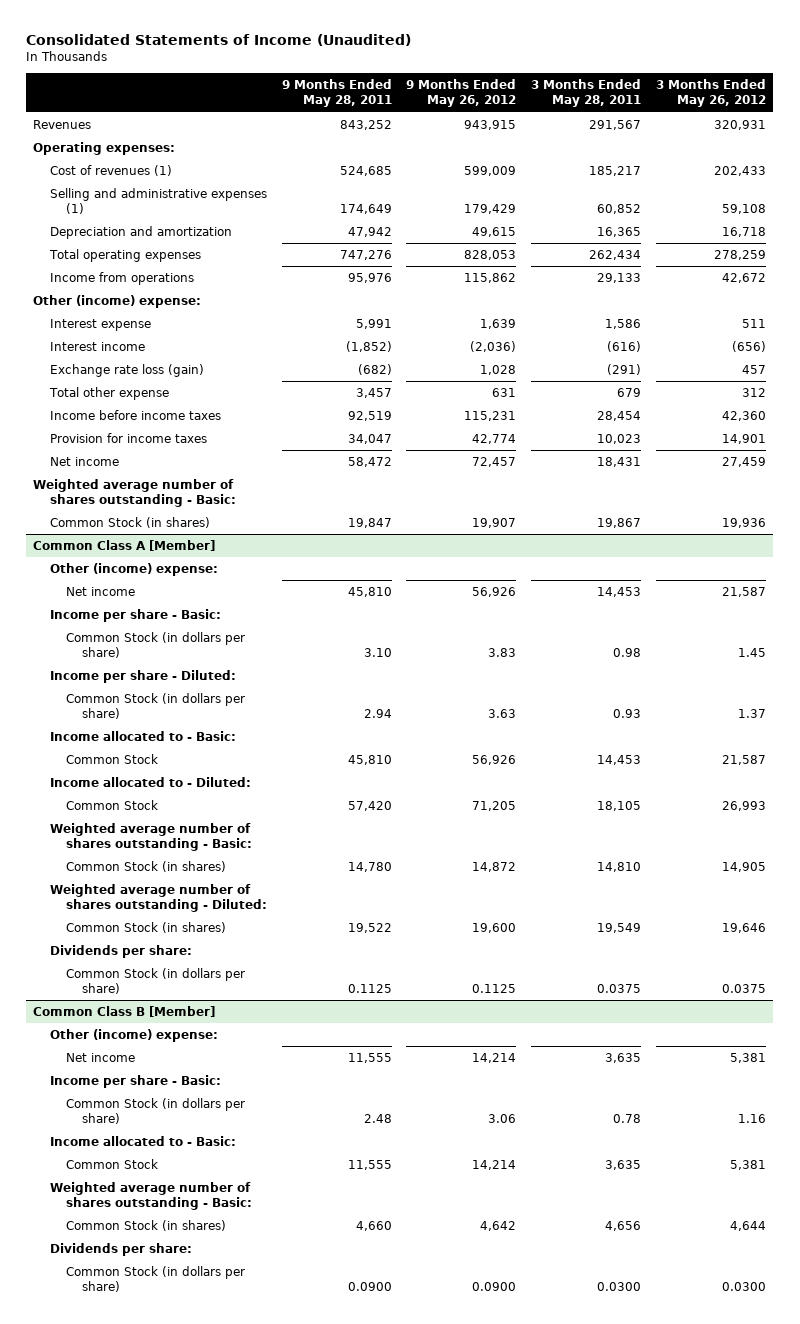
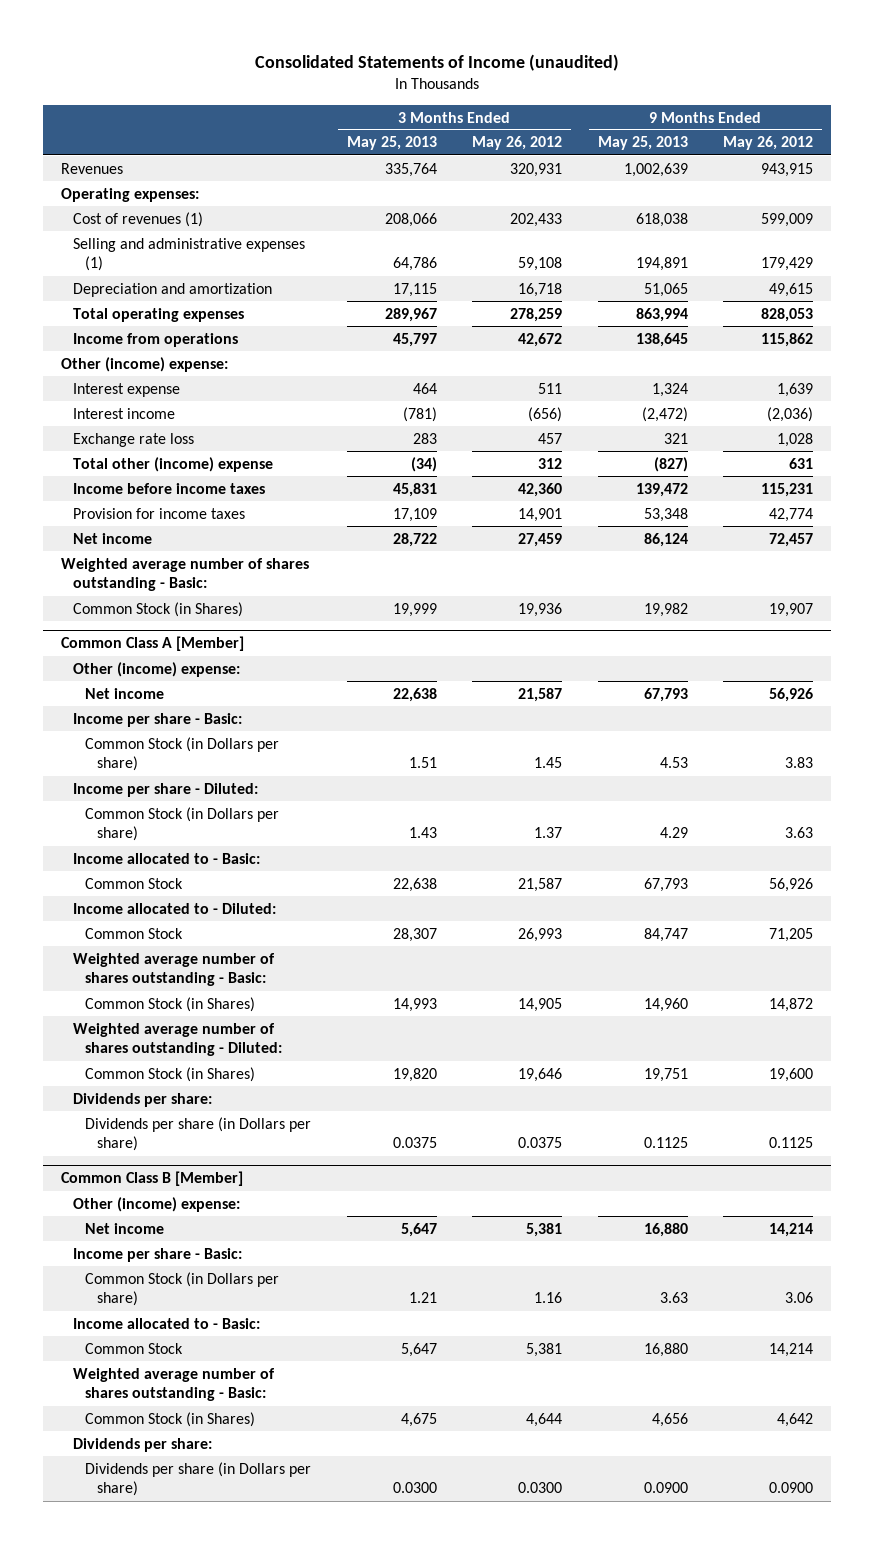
[26,33,412,46] Consolidated Statements of Income (Unaudited) -> [255,54,620,72] Consolidated Statements of Income (unaudited)
[281,79,392,108] 9 Months Ended May 28, 2011 -> none
[531,79,642,108] 3 Months Ended May 28, 2011 -> none
none -> [346,136,437,151] May 25, 2013
none -> [597,136,688,151] May 25, 2013
[49,364,204,378] Exchange rate loss (gain) -> [73,432,195,447] Exchange rate loss
[48,387,169,401] Total other expense -> [73,456,274,472] Total other (income) expense
[49,517,210,529] Common Stock (in shares) -> [73,601,244,617] Common Stock (in Shares)
[65,632,245,659] Common Stock (in dollars per share) -> [85,736,280,772] Common Stock (in Dollars per share)
[65,693,245,720] Common Stock (in dollars per share) -> [85,806,280,842] Common Stock (in Dollars per share)
[65,861,226,873] Common Stock (in shares) -> [85,996,256,1012] Common Stock (in Shares)
[65,922,226,934] Common Stock (in shares) -> [85,1066,256,1082] Common Stock (in Shares)
[65,968,245,995] Common Stock (in dollars per share) -> [85,1116,312,1152] Dividends per share (in Dollars per share)
[65,1098,245,1125] Common Stock (in dollars per share) -> [85,1271,280,1307] Common Stock (in Dollars per share)
[65,1220,226,1232] Common Stock (in shares) -> [85,1411,256,1427] Common Stock (in Shares)
[65,1266,245,1293] Common Stock (in dollars per share) -> [85,1461,312,1497] Dividends per share (in Dollars per share)

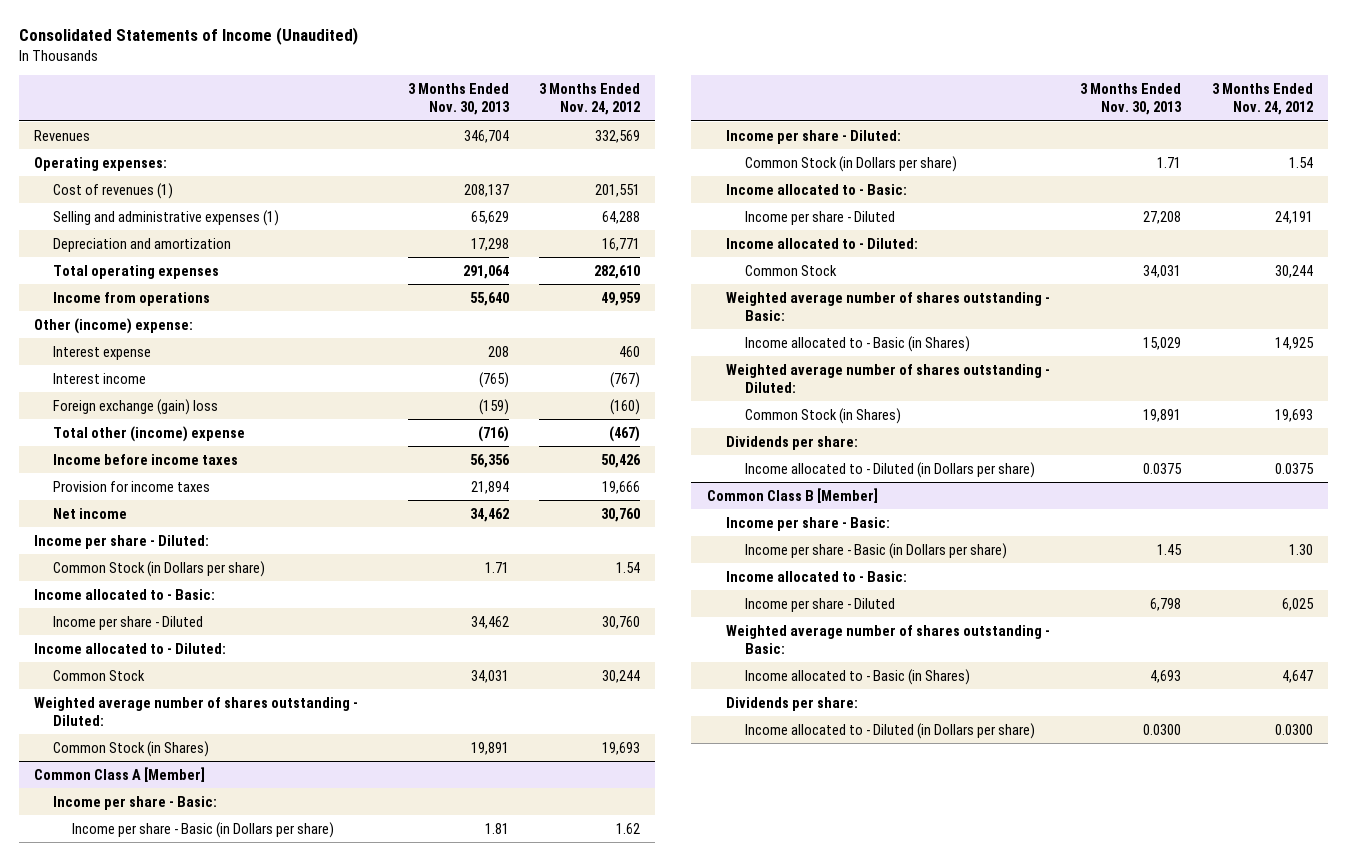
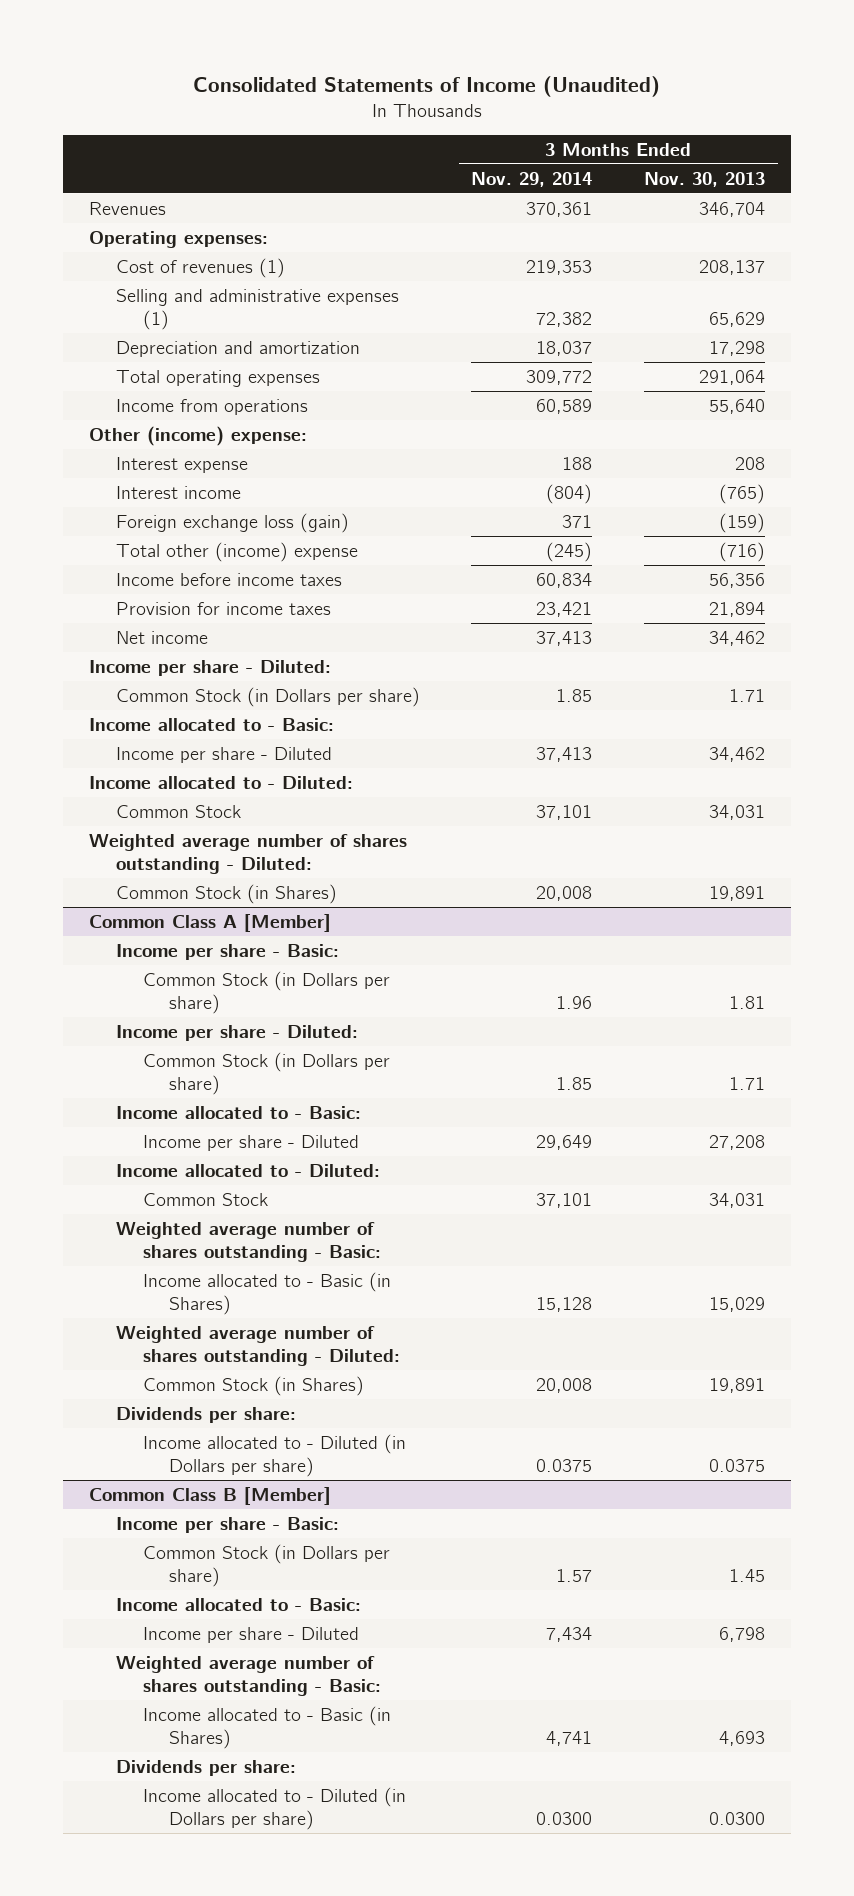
[539,82,641,116] 3 Months Ended Nov. 24, 2012 -> none
none -> [471,171,593,187] Nov. 29, 2014
[53,398,219,415] Foreign exchange (gain) loss -> [115,512,349,533] Foreign exchange loss (gain)
[72,821,335,838] Income per share - Basic (in Dollars per share) -> [142,970,390,1014] Common Stock (in Dollars per share)
[744,542,1007,559] Income per share - Basic (in Dollars per share) -> [142,1543,390,1587] Common Stock (in Dollars per share)

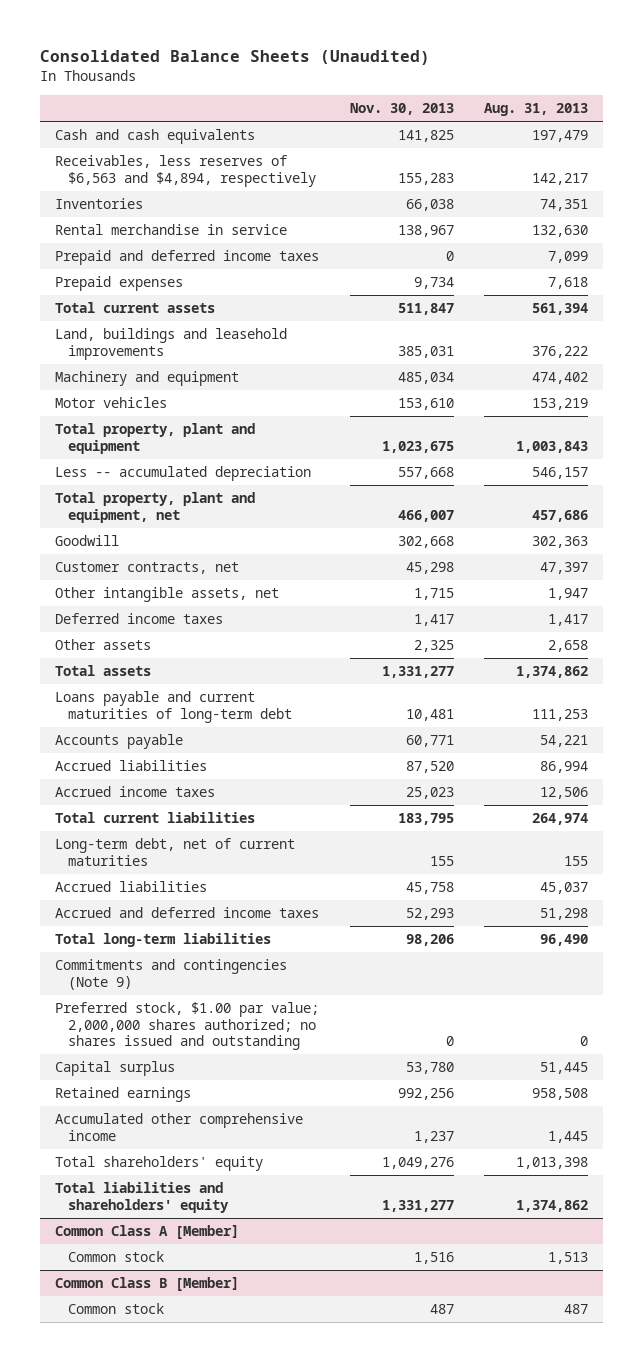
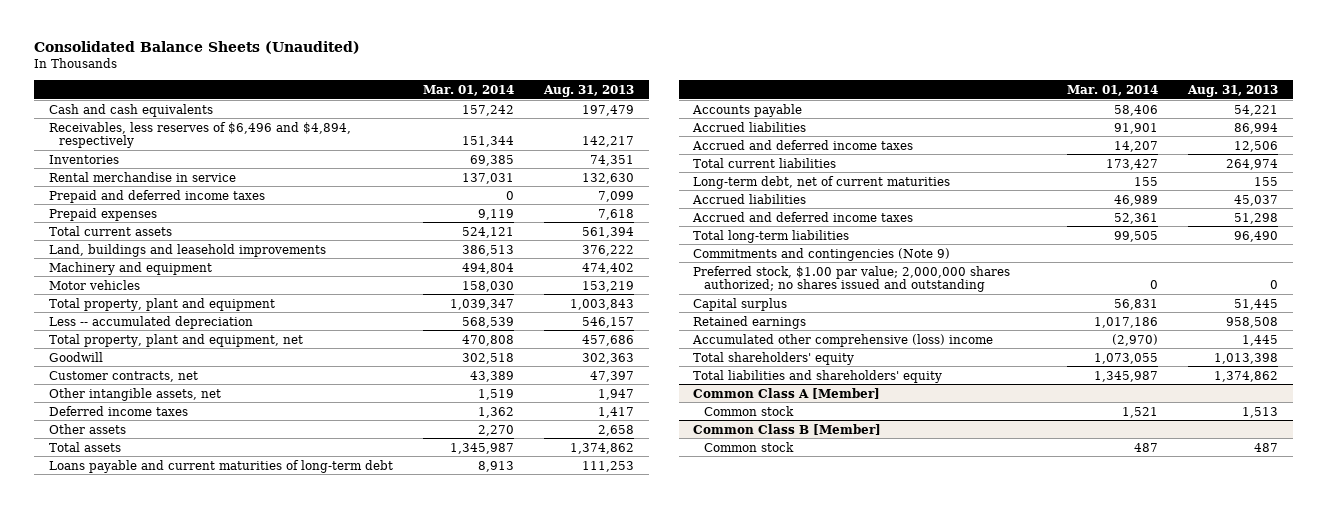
[349,103,454,116] Nov. 30, 2013 -> none
none -> [423,84,515,96] Mar. 01, 2014
[55,155,316,187] Receivables, less reserves of $6,563 and $4,894, respectively -> [49,121,352,149] Receivables, less reserves of $6,496 and $4,894, respectively
[55,786,216,798] Accrued income taxes -> [692,139,914,150] Accrued and deferred income taxes
[55,1113,304,1141] Accumulated other comprehensive income -> [692,333,994,347] Accumulated other comprehensive (loss) income

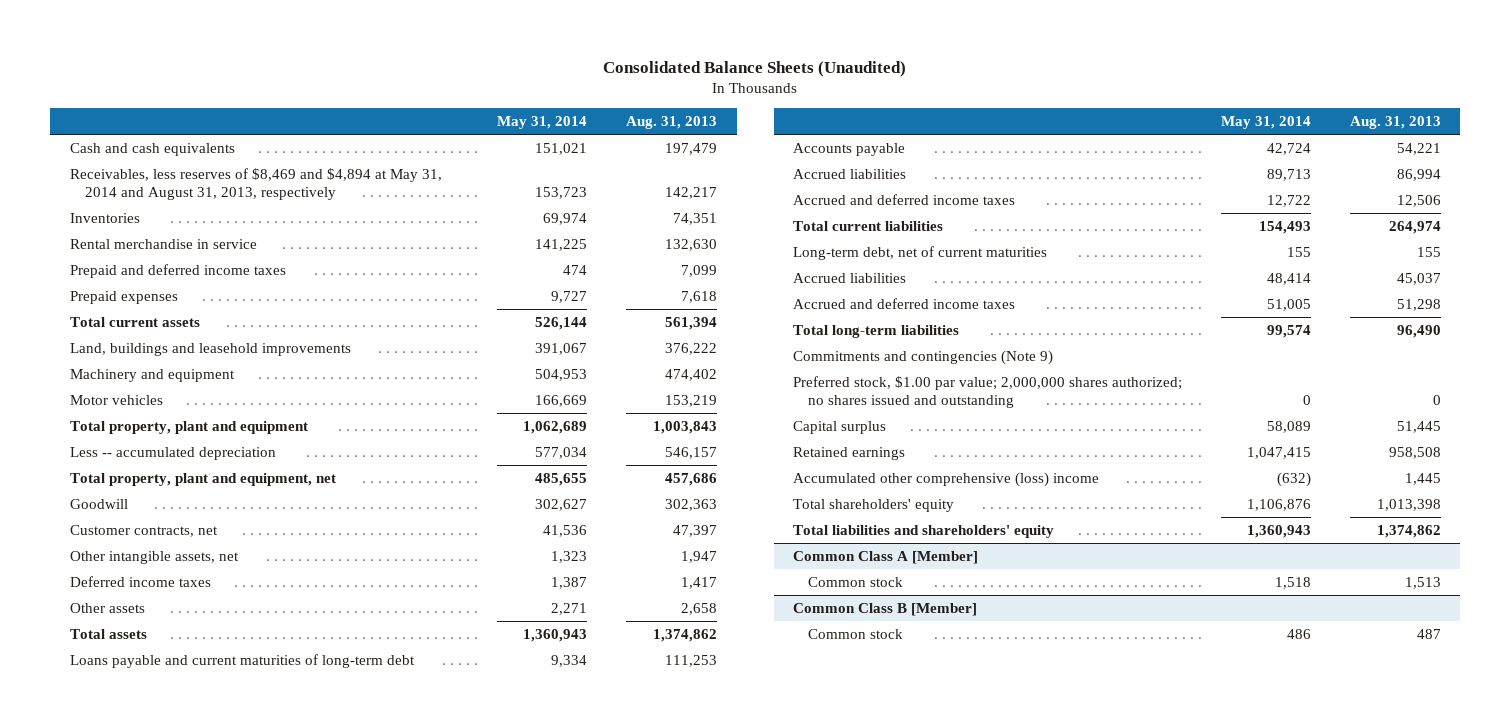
[423,84,515,96] Mar. 01, 2014 -> none
none -> [497,115,588,129] May 31, 2014
[49,121,352,149] Receivables, less reserves of $6,496 and $4,894, respectively -> [69,167,442,200] Receivables, less reserves of $8,469 and $4,894 at May 31, 2014 and August 31, 2013, respectively

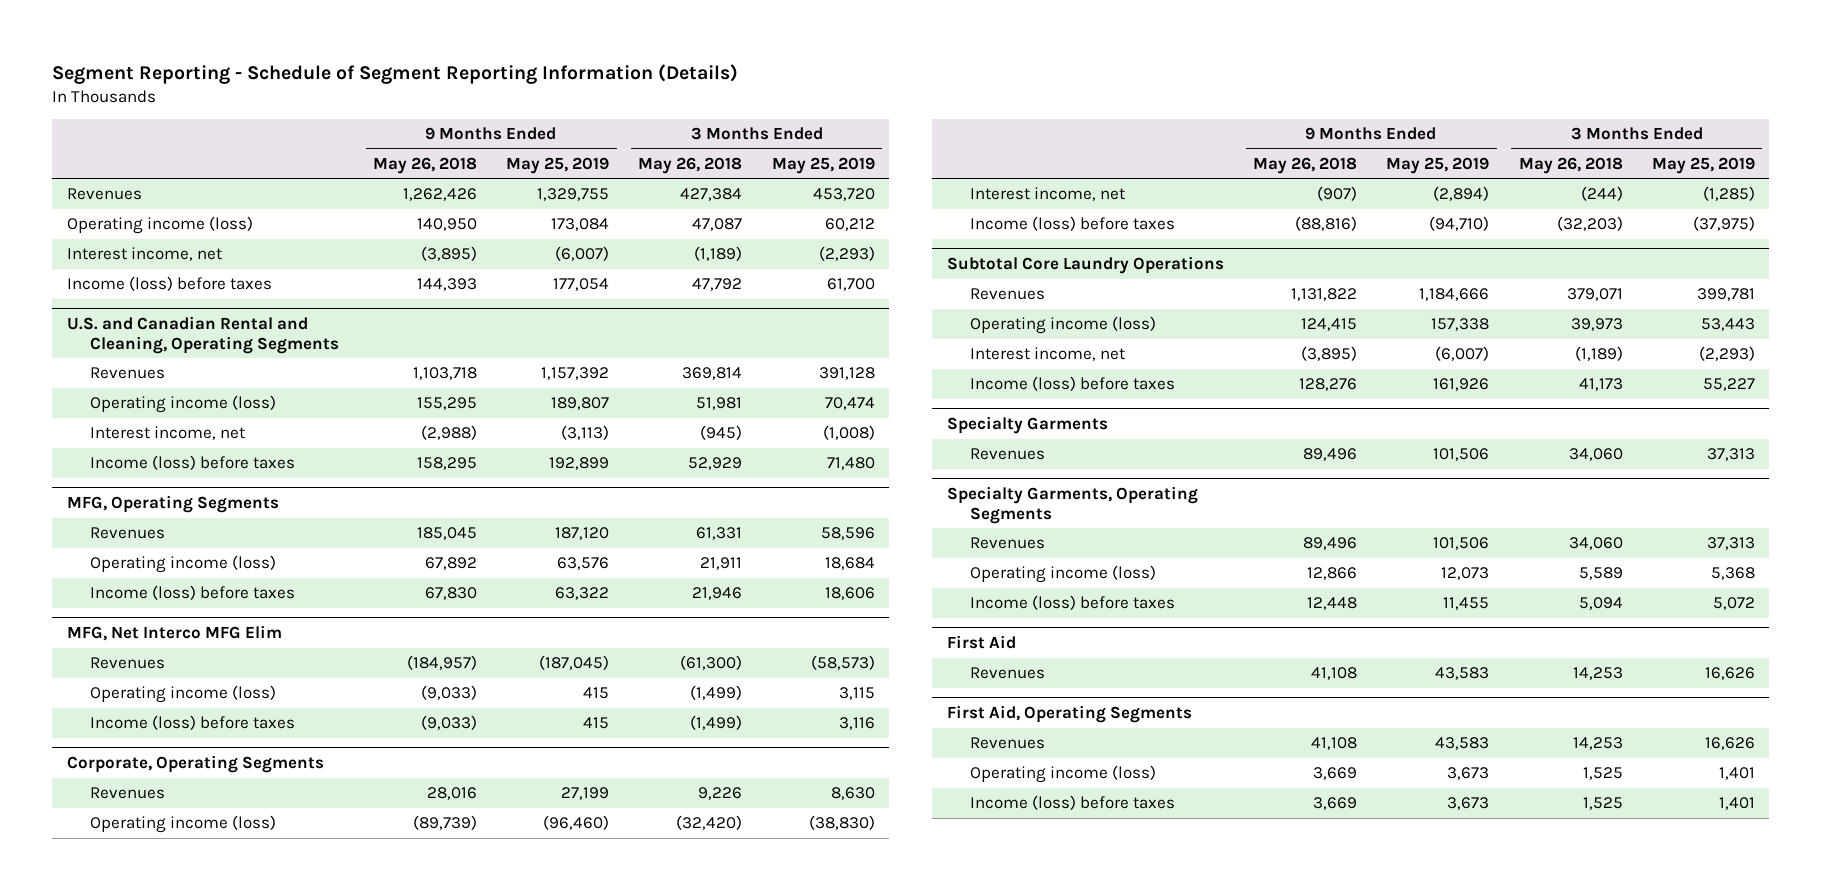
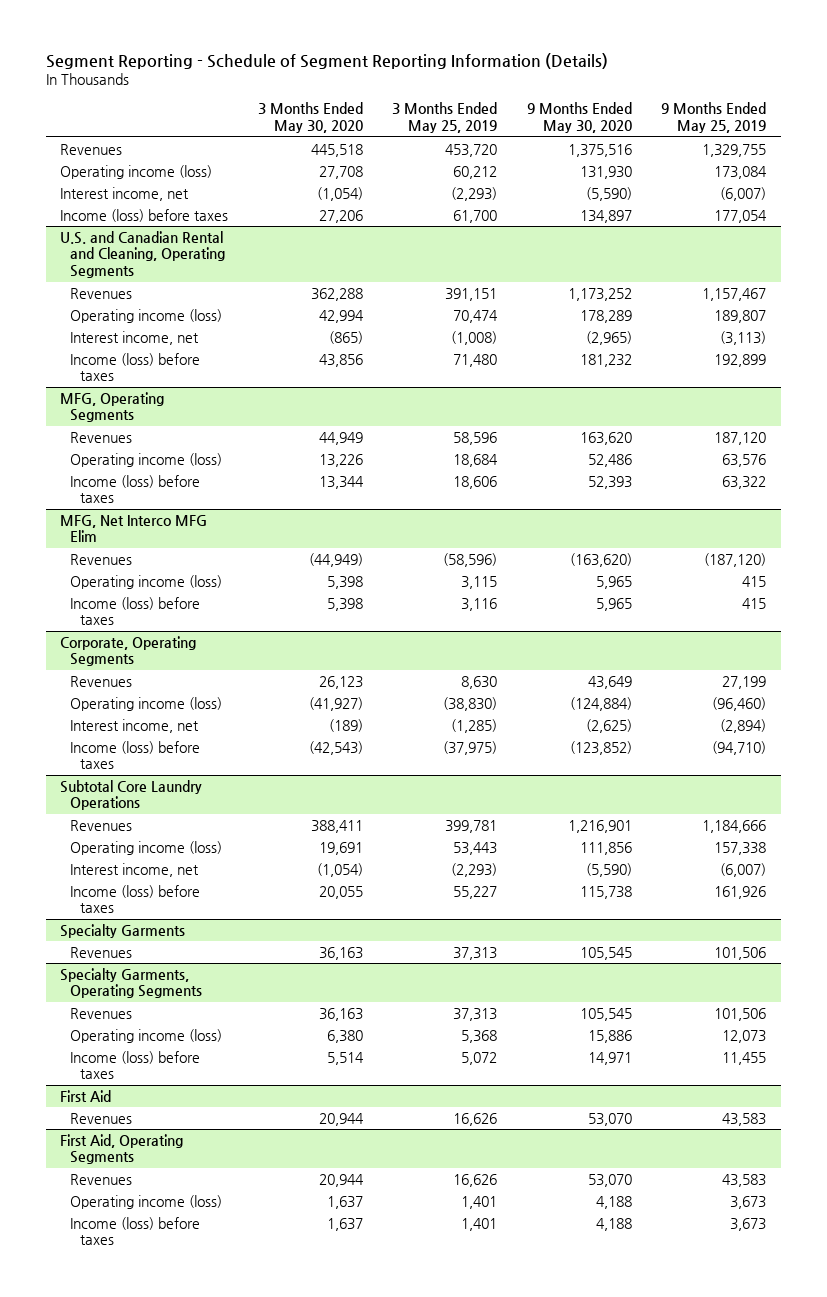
[372,156,477,174] May 26, 2018 -> none
[638,156,743,174] May 26, 2018 -> none
none -> [257,102,363,134] 3 Months Ended May 30, 2020
none -> [526,102,632,134] 9 Months Ended May 30, 2020
[541,367,610,381] 1,157,392 -> [702,287,767,301] 1,157,467
[818,367,875,381] 391,128 -> [445,287,498,301] 391,151
[539,655,610,671] (187,045) -> [704,552,767,567] (187,120)
[810,655,875,671] (58,573) -> [443,552,498,567] (58,596)

